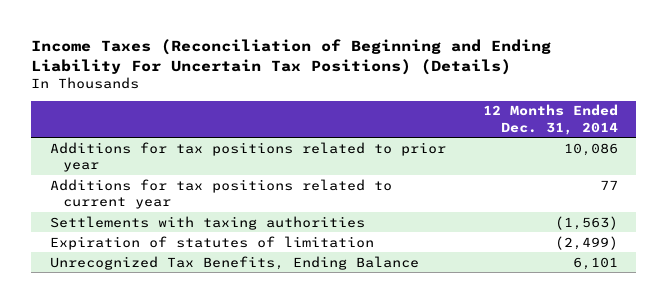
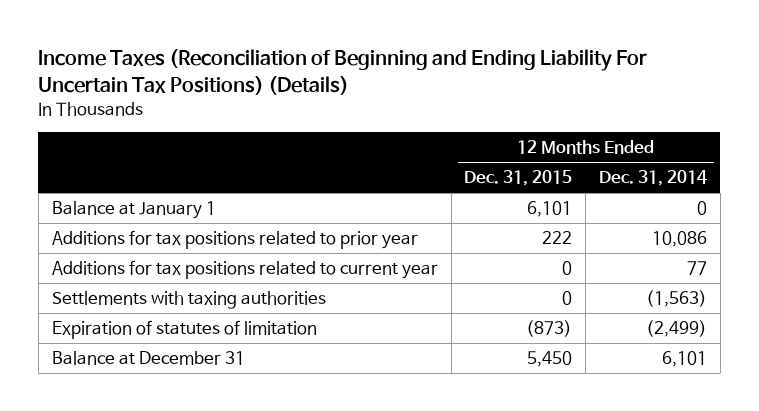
none -> [464,170,573,187] Dec. 31, 2015
none -> [51,201,216,220] Balance at January 1
[49,255,419,270] Unrecognized Tax Benefits, Ending Balance -> [51,351,245,366] Balance at December 31

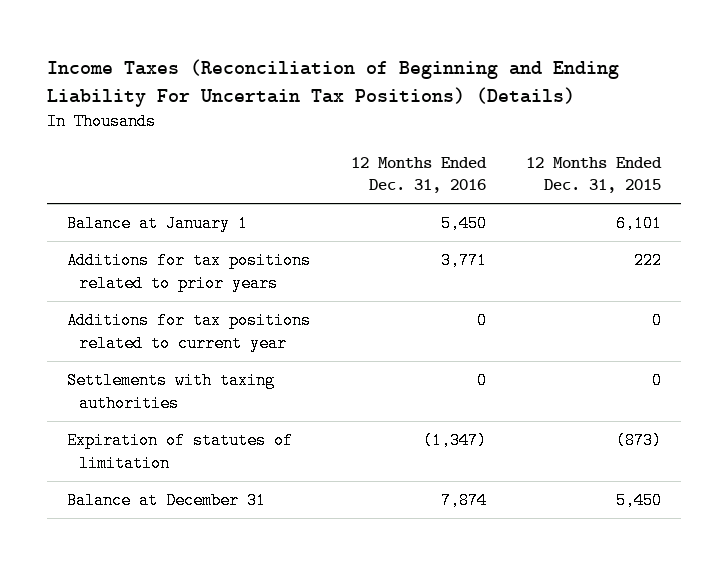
[599,170,708,187] Dec. 31, 2014 -> none
none -> [350,156,487,194] 12 Months Ended Dec. 31, 2016
[51,230,418,250] Additions for tax positions related to prior year -> [66,251,311,292] Additions for tax positions related to prior years

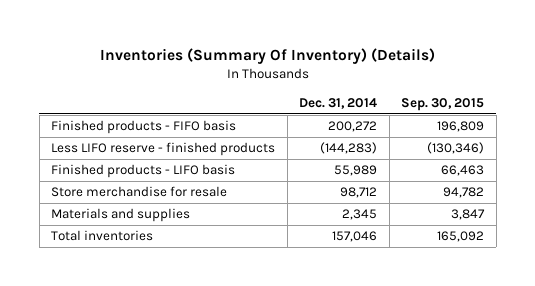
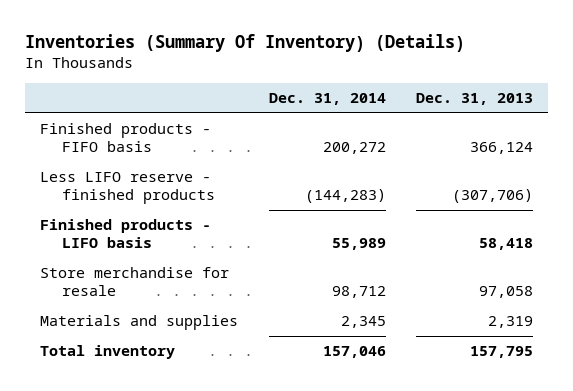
[401,98,485,112] Sep. 30, 2015 -> none
none -> [416,93,534,106] Dec. 31, 2013
[51,230,154,242] Total inventories -> [40,345,176,360] Total inventory

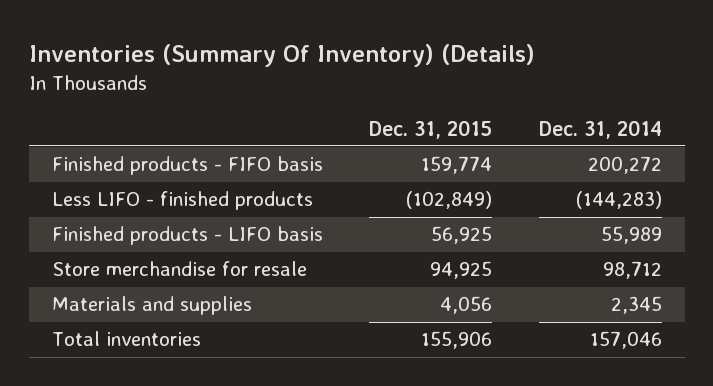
[416,93,534,106] Dec. 31, 2013 -> none
none -> [369,119,493,139] Dec. 31, 2015
[40,172,215,205] Less LIFO reserve - finished products -> [51,191,313,211] Less LIFO - finished products
[40,345,176,360] Total inventory -> [51,331,201,347] Total inventories

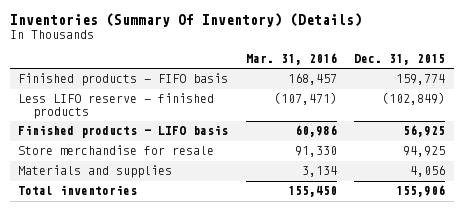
[538,119,662,139] Dec. 31, 2014 -> none
none -> [245,52,337,65] Mar. 31, 2016
[51,191,313,211] Less LIFO - finished products -> [18,93,215,119] Less LIFO reserve - finished products

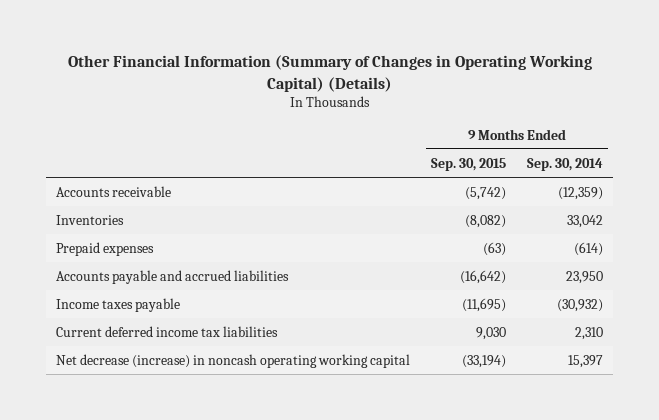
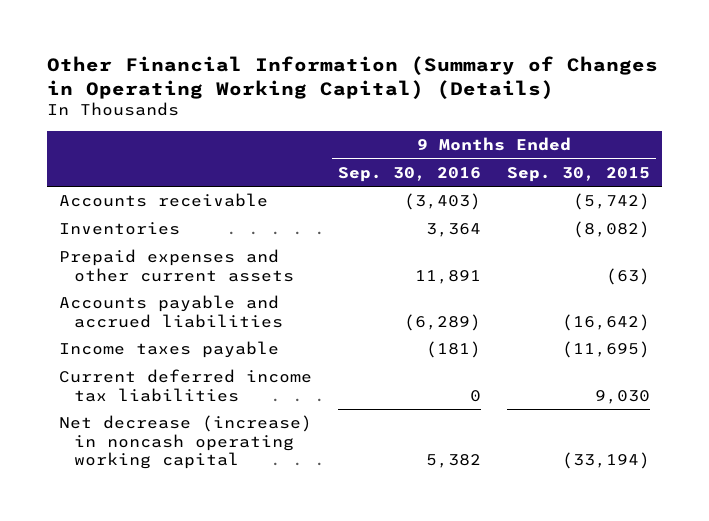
[526,157,603,171] Sep. 30, 2014 -> none
none -> [337,166,481,182] Sep. 30, 2016
[56,241,155,256] Prepaid expenses -> [59,249,295,282] Prepaid expenses and other current assets

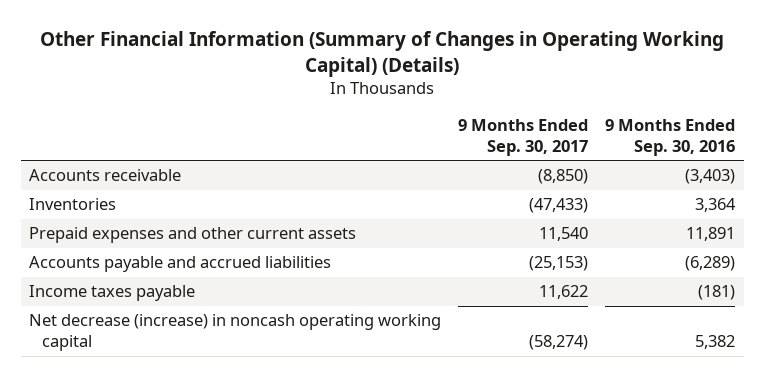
[506,166,650,182] Sep. 30, 2015 -> none
none -> [458,118,589,156] 9 Months Ended Sep. 30, 2017
[59,369,313,402] Current deferred income tax liabilities -> none

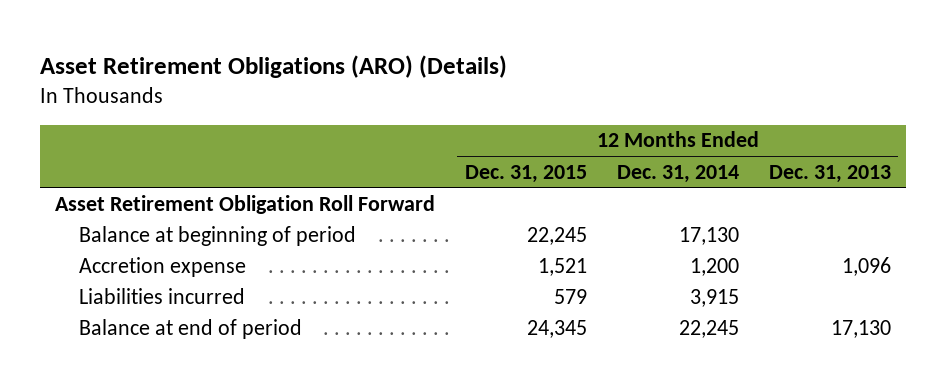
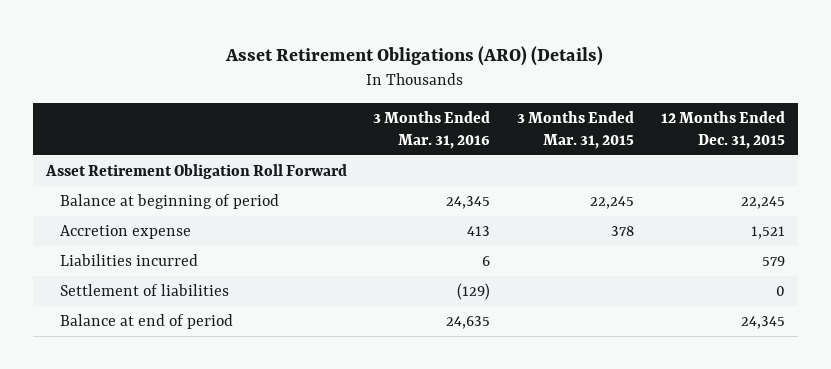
[616,164,739,183] Dec. 31, 2014 -> none
[768,164,891,183] Dec. 31, 2013 -> none
none -> [373,111,491,150] 3 Months Ended Mar. 31, 2016
none -> [517,111,635,150] 3 Months Ended Mar. 31, 2015
none -> [59,284,229,297] Settlement of liabilities

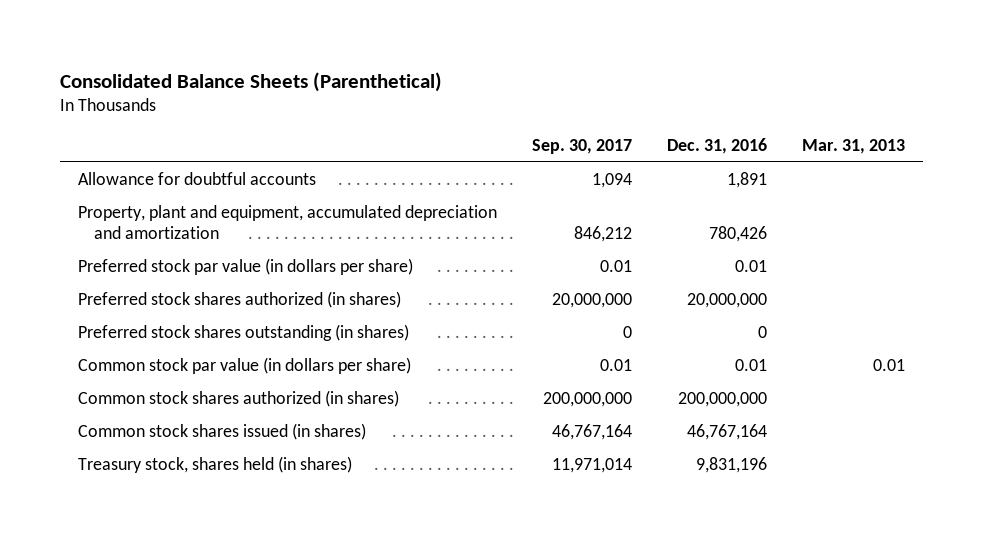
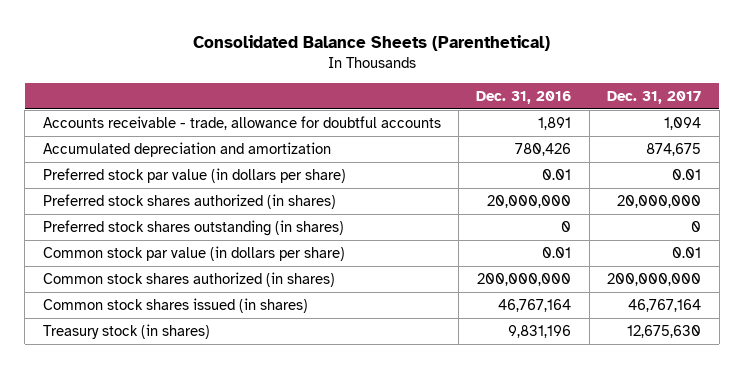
[531,139,632,155] Sep. 30, 2017 -> none
[802,139,906,155] Mar. 31, 2013 -> none
none -> [607,91,702,105] Dec. 31, 2017
[77,172,316,186] Allowance for doubtful accounts -> [42,116,441,131] Accounts receivable - trade, allowance for doubtful accounts
[77,205,497,240] Property, plant and equipment, accumulated depreciation and amortization -> [42,142,331,158] Accumulated depreciation and amortization
[77,456,352,474] Treasury stock, shares held (in shares) -> [42,324,210,340] Treasury stock (in shares)

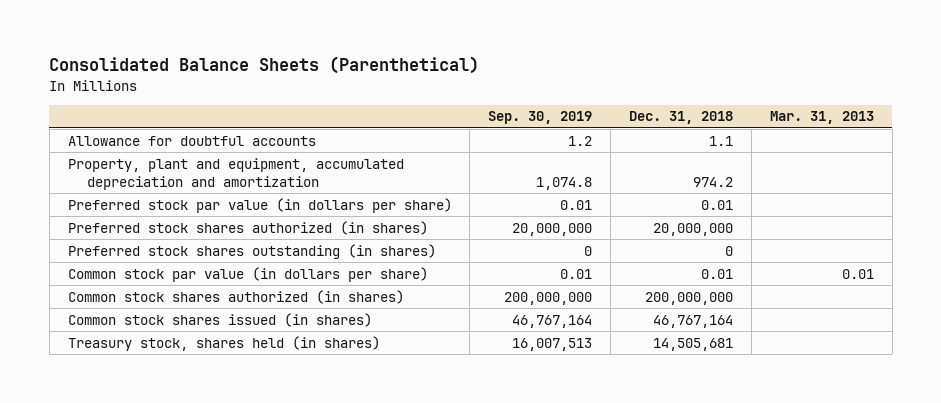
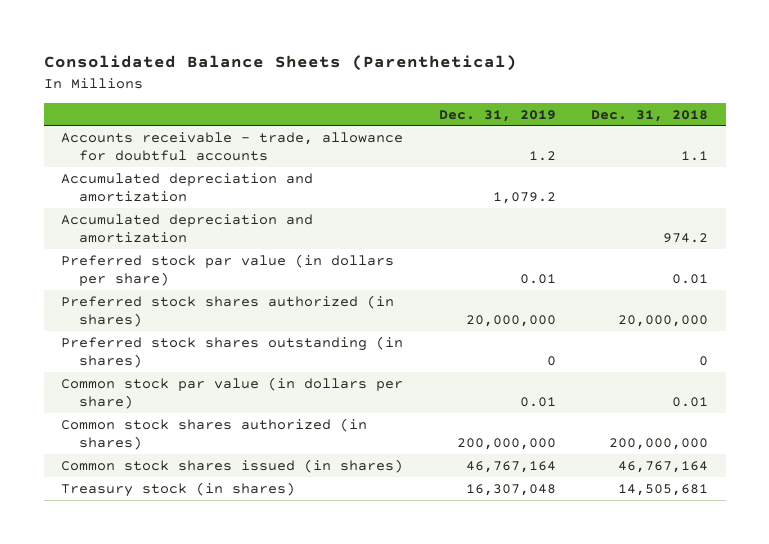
[488,111,593,125] Sep. 30, 2019 -> none
[769,111,874,125] Mar. 31, 2013 -> none
none -> [438,109,556,122] Dec. 31, 2019
[67,135,316,146] Allowance for doubtful accounts -> [61,131,404,162] Accounts receivable - trade, allowance for doubtful accounts
none -> [61,172,314,203] Accumulated depreciation and amortization
[67,157,404,190] Property, plant and equipment, accumulated depreciation and amortization -> [61,213,314,244] Accumulated depreciation and amortization
[67,335,380,351] Treasury stock, shares held (in shares) -> [61,481,296,497] Treasury stock (in shares)

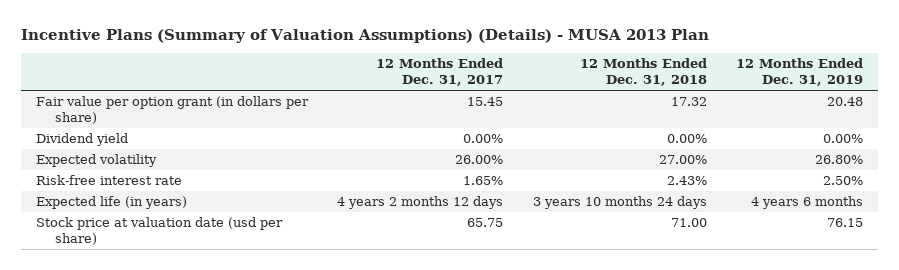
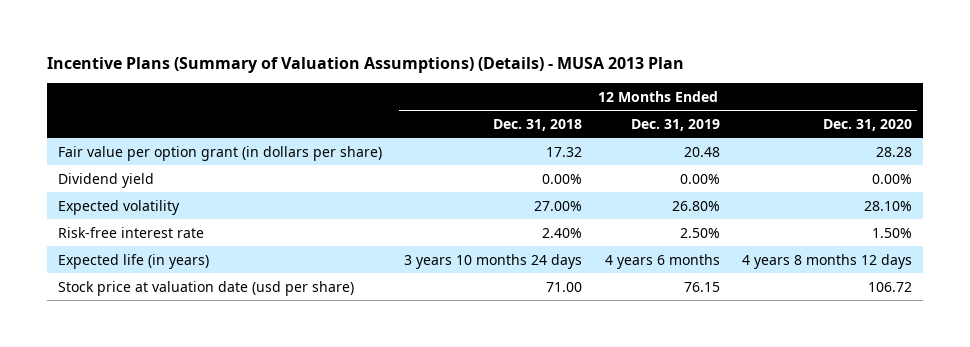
[376,58,504,87] 12 Months Ended Dec. 31, 2017 -> none
none -> [822,118,912,131] Dec. 31, 2020
[666,176,707,186] 2.43% -> [542,227,583,238] 2.40%

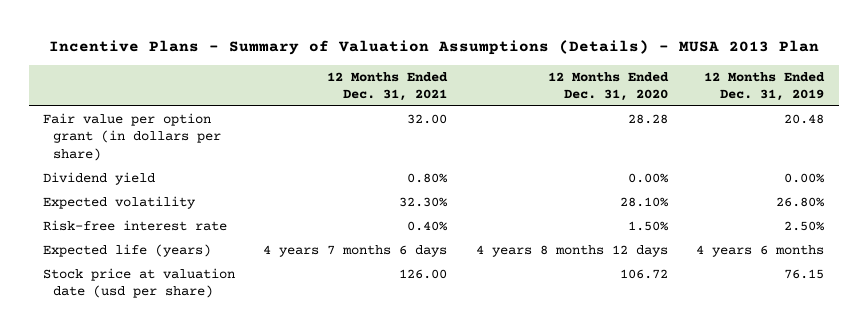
[47,57,685,74] Incentive Plans (Summary of Valuation Assumptions) (Details) - MUSA 2013 Plan -> [48,39,819,55] Incentive Plans - Summary of Valuation Assumptions (Details) - MUSA 2013 Plan
[493,118,583,131] Dec. 31, 2018 -> none
none -> [327,71,449,101] 12 Months Ended Dec. 31, 2021
[58,253,210,269] Expected life (in years) -> [42,244,211,258] Expected life (years)

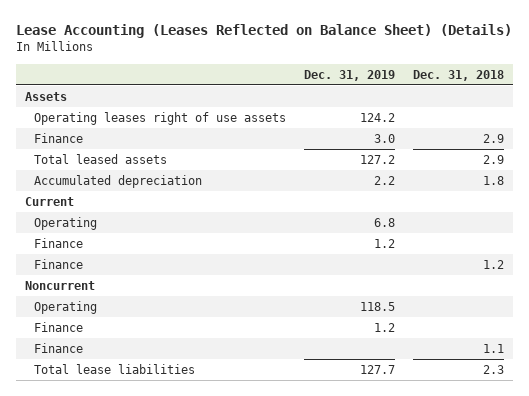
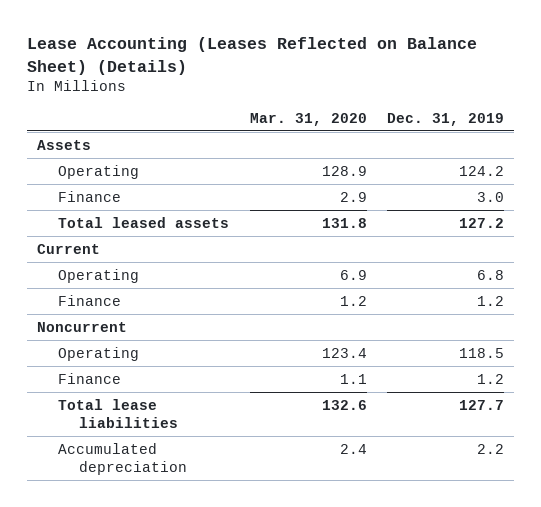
[412,69,504,81] Dec. 31, 2018 -> none
none -> [249,112,367,126] Mar. 31, 2020
[33,112,286,126] Operating leases right of use assets -> [58,164,140,179] Operating
[33,259,83,270] Finance -> none
[33,343,83,354] Finance -> none
[33,175,202,189] Accumulated depreciation -> [58,442,188,475] Accumulated depreciation

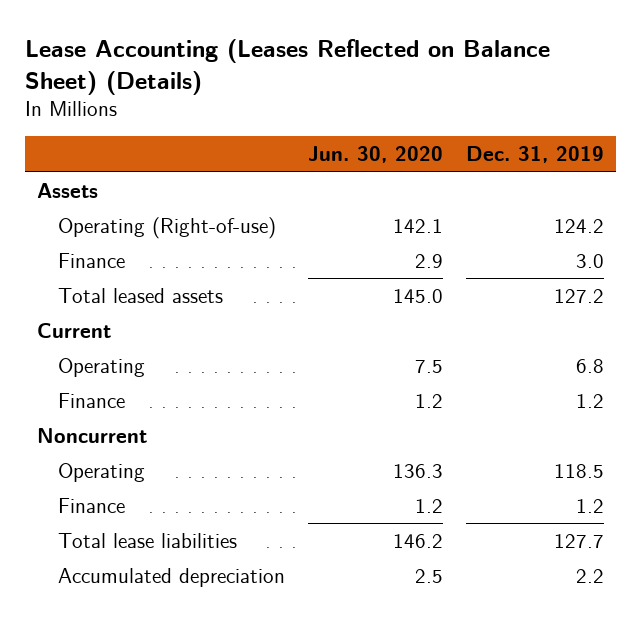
[249,112,367,126] Mar. 31, 2020 -> none
none -> [308,146,444,164] Jun. 30, 2020
[58,164,140,179] Operating -> [58,216,277,239] Operating (Right-of-use)

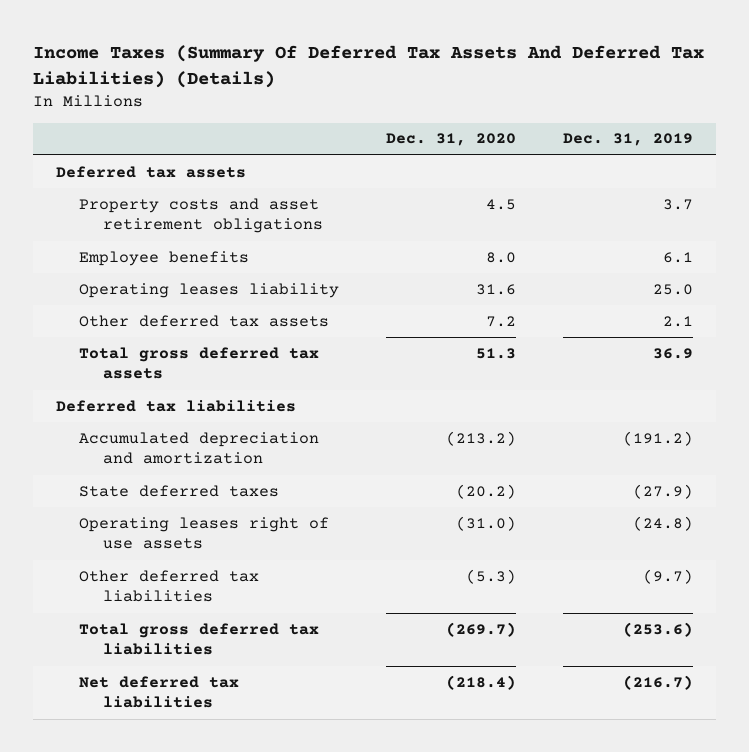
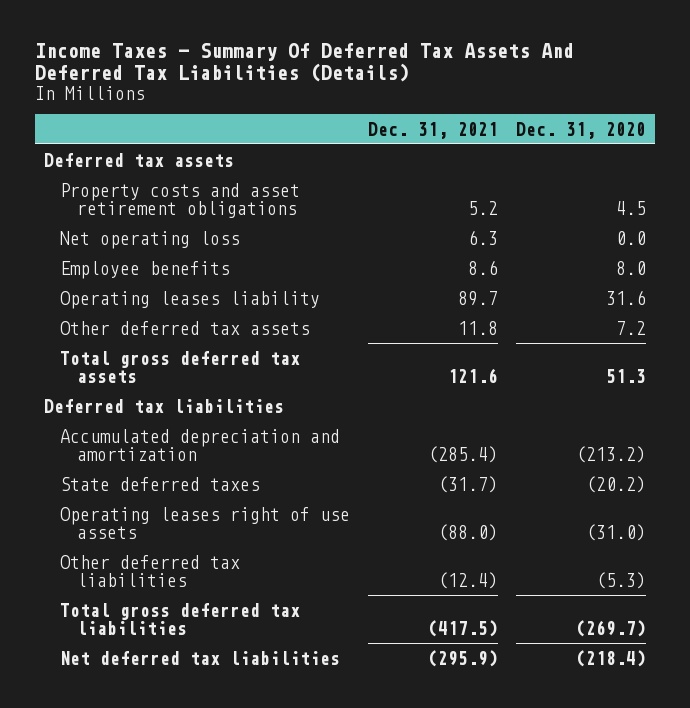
[32,45,704,88] Income Taxes (Summary Of Deferred Tax Assets And Deferred Tax Liabilities) (Details) -> [35,42,575,83] Income Taxes - Summary Of Deferred Tax Assets And Deferred Tax Liabilities (Details)
[563,133,694,147] Dec. 31, 2019 -> none
none -> [368,121,499,139] Dec. 31, 2021
none -> [60,230,241,249] Net operating loss

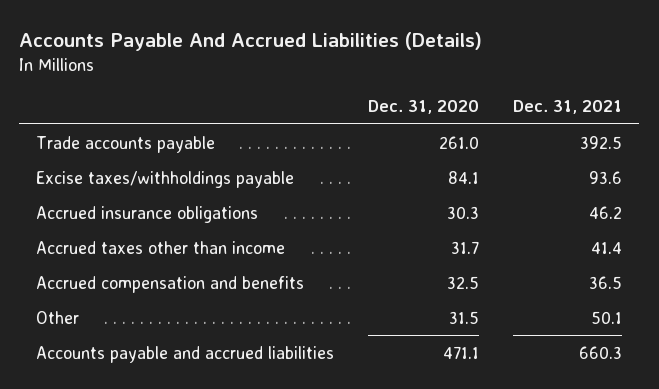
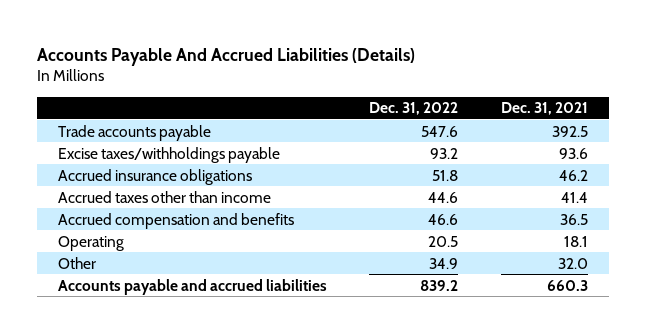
[368,100,480,115] Dec. 31, 2020 -> none
none -> [369,102,459,116] Dec. 31, 2022
none -> [57,235,124,251] Operating
[591,310,623,324] 50.1 -> [557,257,588,269] 32.0

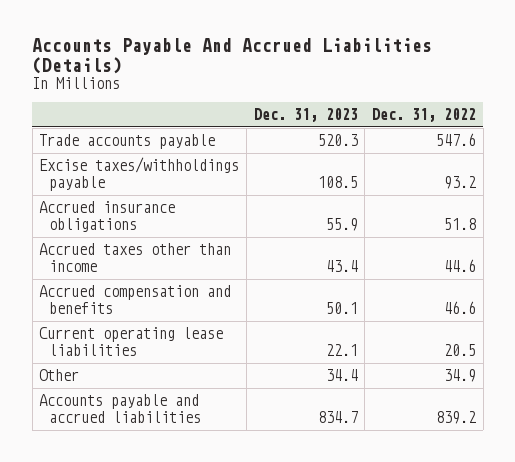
[500,102,588,116] Dec. 31, 2021 -> none
none -> [253,108,358,123] Dec. 31, 2023
[57,235,124,251] Operating -> [39,327,224,356] Current operating lease liabilities

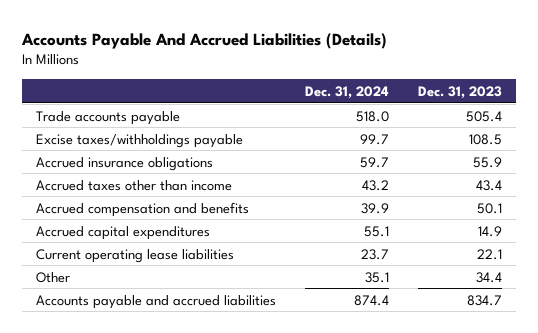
[371,108,476,123] Dec. 31, 2022 -> none
none -> [304,85,389,99] Dec. 31, 2024
[317,134,358,147] 520.3 -> [465,110,502,122] 505.4
none -> [36,225,211,240] Accrued capital expenditures

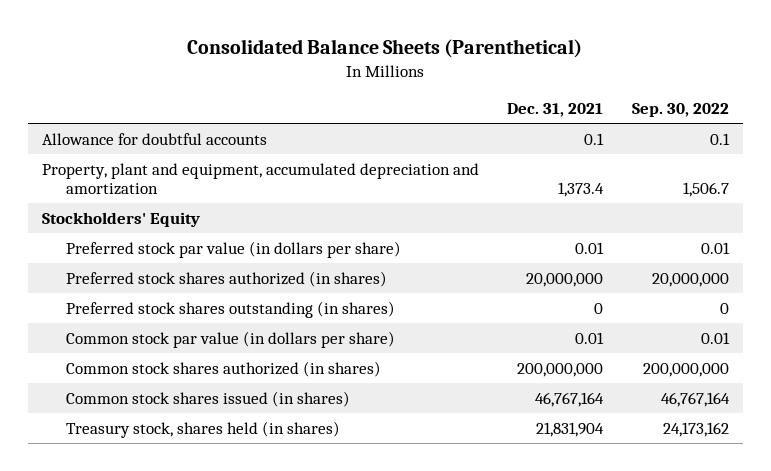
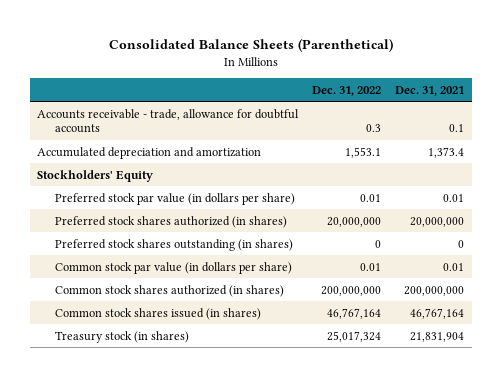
[631,103,729,118] Sep. 30, 2022 -> none
none -> [312,85,382,96] Dec. 31, 2022
[41,132,267,145] Allowance for doubtful accounts -> [37,108,300,134] Accounts receivable - trade, allowance for doubtful accounts
[41,162,479,196] Property, plant and equipment, accumulated depreciation and amortization -> [37,146,262,159] Accumulated depreciation and amortization
[66,420,341,438] Treasury stock, shares held (in shares) -> [55,330,190,343] Treasury stock (in shares)

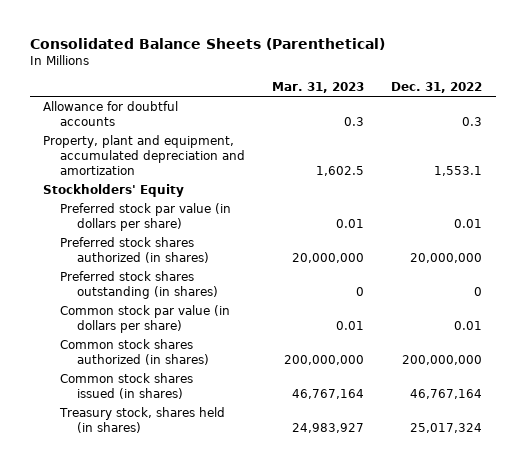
[395,85,465,96] Dec. 31, 2021 -> none
none -> [272,81,365,93] Mar. 31, 2023
[37,108,300,134] Accounts receivable - trade, allowance for doubtful accounts -> [43,100,179,126] Allowance for doubtful accounts
[37,146,262,159] Accumulated depreciation and amortization -> [43,134,245,175] Property, plant and equipment, accumulated depreciation and amortization
[55,330,190,343] Treasury stock (in shares) -> [58,406,225,433] Treasury stock, shares held (in shares)

